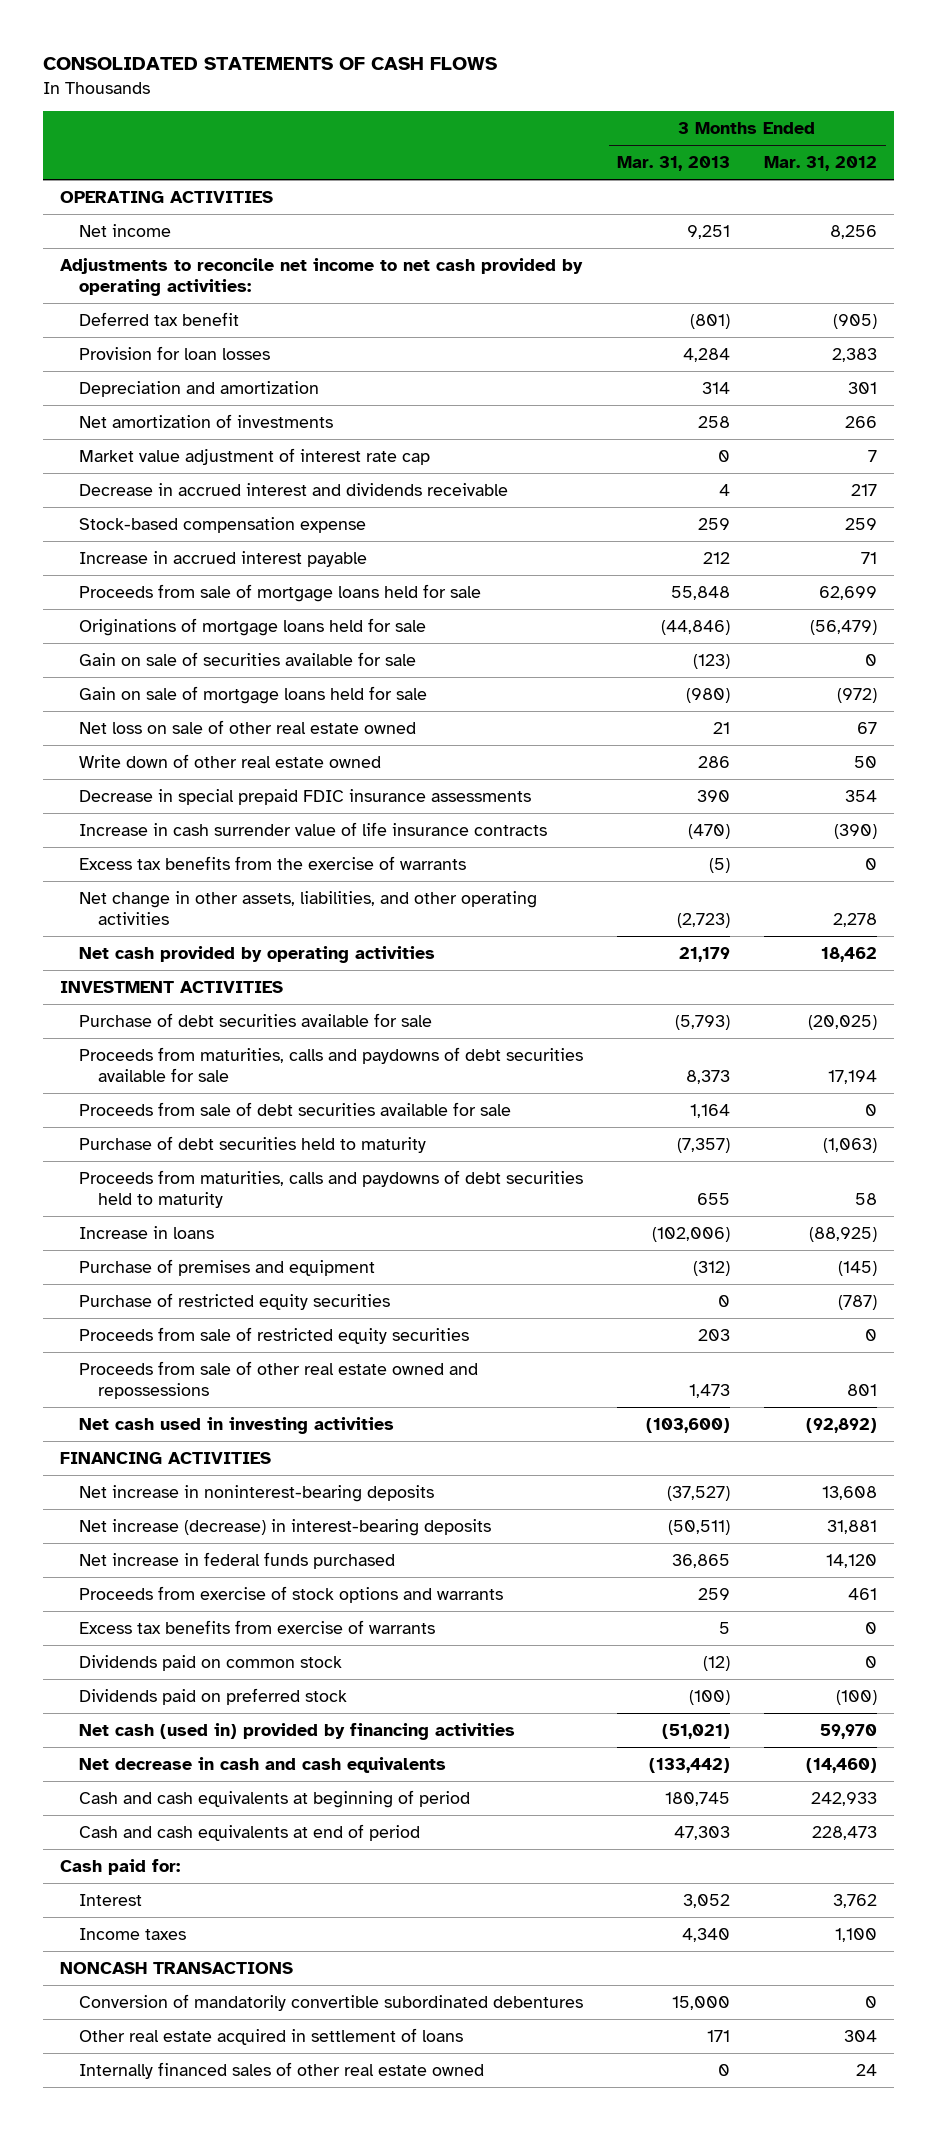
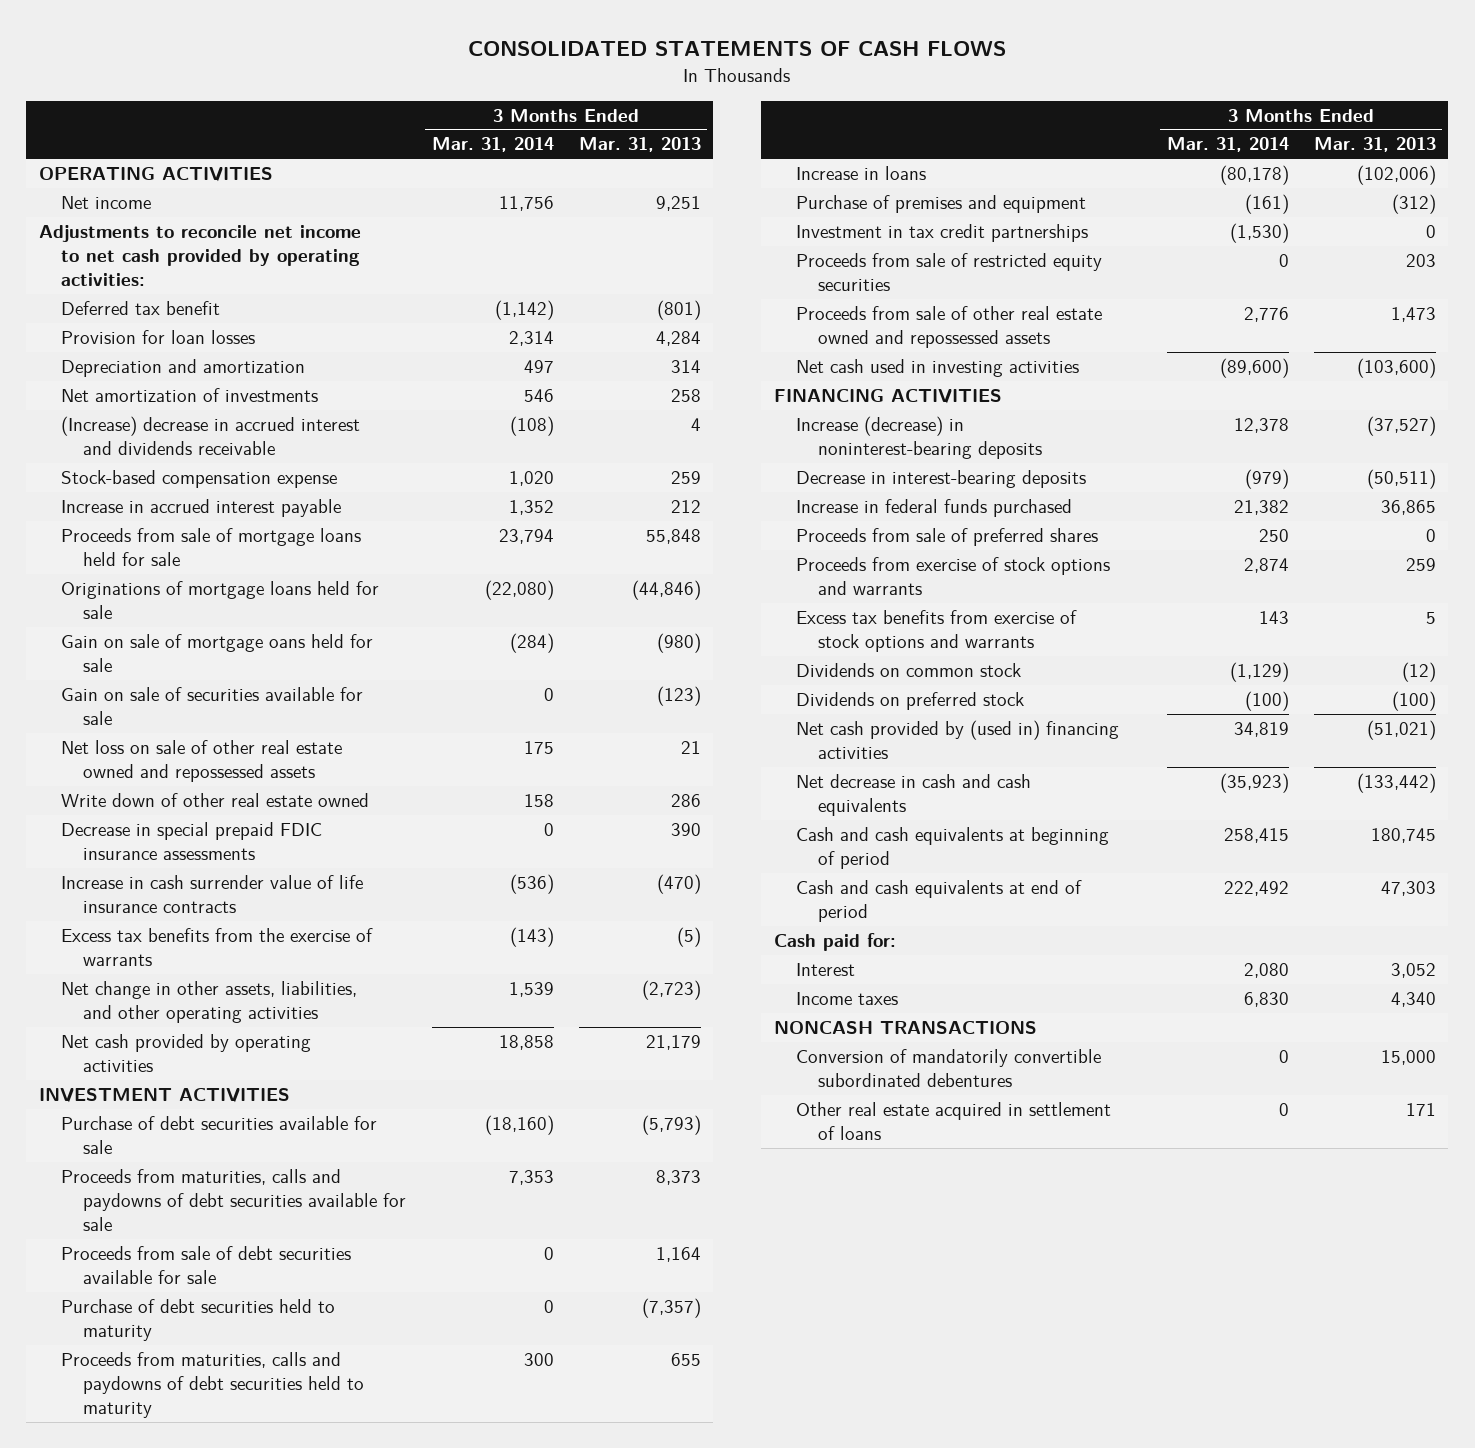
[764,156,878,172] Mar. 31, 2012 -> none
none -> [431,137,554,153] Mar. 31, 2014
[78,448,430,466] Market value adjustment of interest rate cap -> none
[78,483,508,497] Decrease in accrued interest and dividends receivable -> [61,416,361,456] (Increase) decrease in accrued interest and dividends receivable
none -> [61,634,374,673] Gain on sale of mortgage oans held for sale
[78,686,427,705] Gain on sale of mortgage loans held for sale -> none
[78,720,416,735] Net loss on sale of other real estate owned -> [61,740,343,783] Net loss on sale of other real estate owned and repossessed assets
[78,1293,390,1311] Purchase of restricted equity securities -> none
none -> [796,224,1089,243] Investment in tax credit partnerships
[78,1361,478,1399] Proceeds from sale of other real estate owned and repossessions -> [796,306,1103,349] Proceeds from sale of other real estate owned and repossessed assets
[78,1485,434,1503] Net increase in noninterest-bearing deposits -> [796,416,1043,460] Increase (decrease) in noninterest-bearing deposits
[78,1519,491,1537] Net increase (decrease) in interest-bearing deposits -> [796,470,1087,489] Decrease in interest-bearing deposits
[78,1552,395,1570] Net increase in federal funds purchased -> [796,499,1073,518] Increase in federal funds purchased
none -> [796,528,1099,547] Proceeds from sale of preferred shares
[78,1620,435,1635] Excess tax benefits from exercise of warrants -> [796,610,1078,653] Excess tax benefits from exercise of stock options and warrants
[78,1655,342,1672] Dividends paid on common stock -> [796,663,1022,678] Dividends on common stock
[78,1688,347,1706] Dividends paid on preferred stock -> [796,692,1025,711] Dividends on preferred stock
[78,1723,515,1741] Net cash (used in) provided by financing activities -> [796,720,1120,760] Net cash provided by (used in) financing activities
[78,2062,484,2080] Internally financed sales of other real estate owned -> none

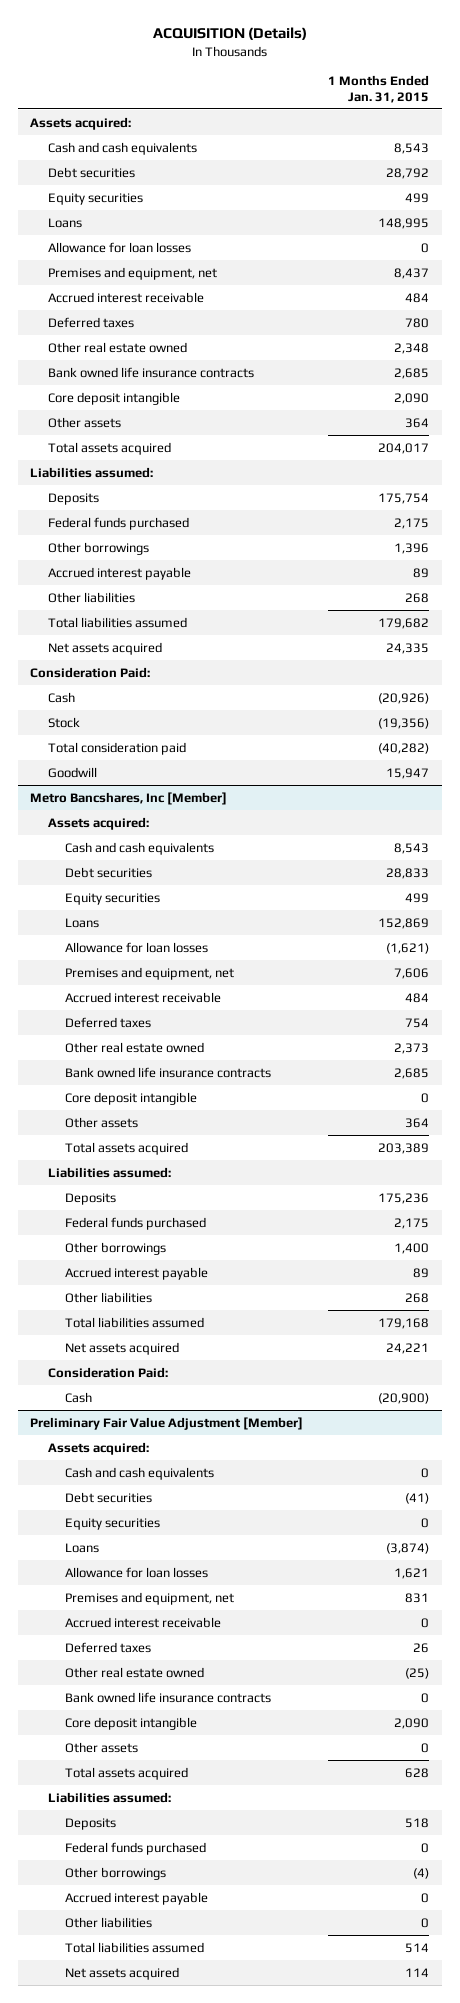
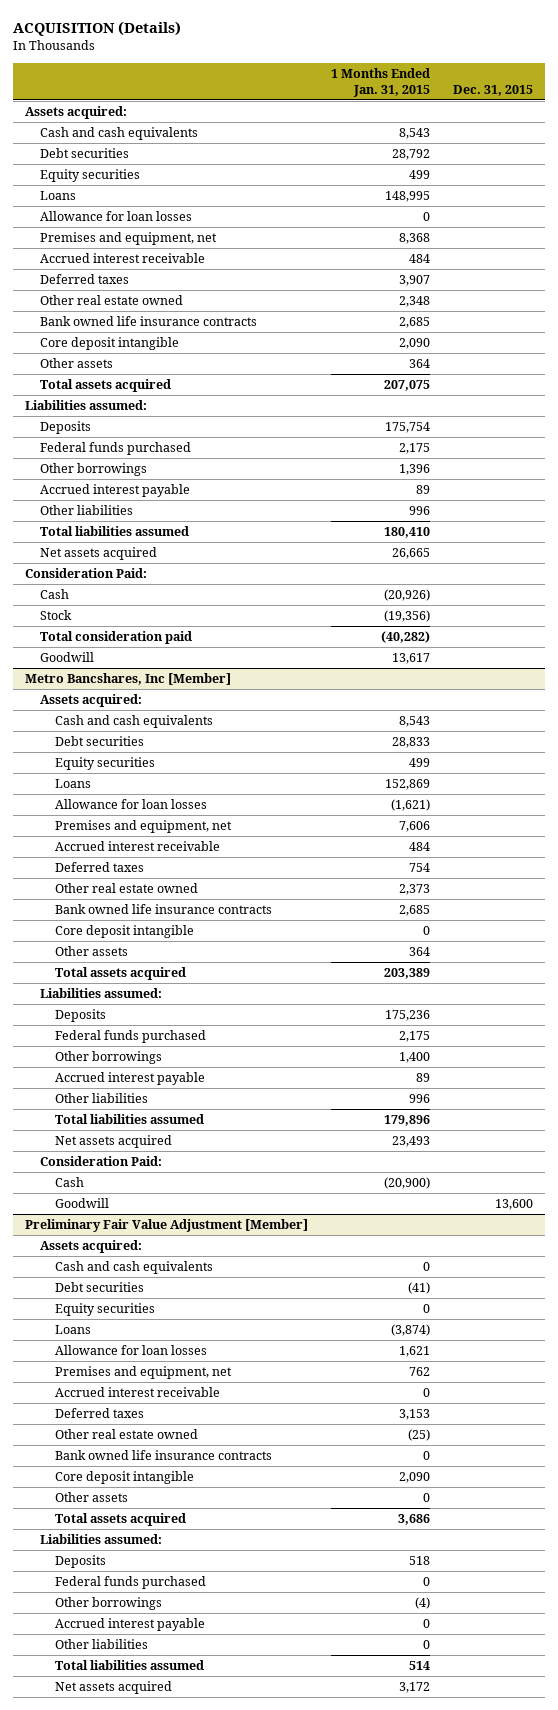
none -> [453,85,534,97] Dec. 31, 2015
[394,267,430,279] 8,437 -> [398,233,430,245] 8,368
[405,317,430,328] 780 -> [398,275,430,287] 3,907
[378,442,430,454] 204,017 -> [383,380,430,392] 207,075
[405,592,430,603] 268 -> [408,506,430,516] 996
[378,617,430,629] 179,682 -> [383,527,430,539] 180,410
[386,642,430,654] 24,335 -> [391,548,430,560] 26,665
[386,767,430,779] 15,947 -> [391,653,430,665] 13,617
[405,1292,430,1303] 268 -> [408,1094,430,1104] 996
[378,1317,430,1329] 179,168 -> [383,1115,430,1127] 179,896
[386,1342,430,1354] 24,221 -> [391,1136,430,1148] 23,493
none -> [54,1198,109,1209] Goodwill
[405,1592,430,1603] 831 -> [408,1367,430,1377] 762
[413,1642,430,1653] 26 -> [398,1409,430,1421] 3,153
[405,1767,430,1778] 628 -> [397,1514,430,1526] 3,686
[405,1967,430,1977] 114 -> [398,1682,430,1694] 3,172

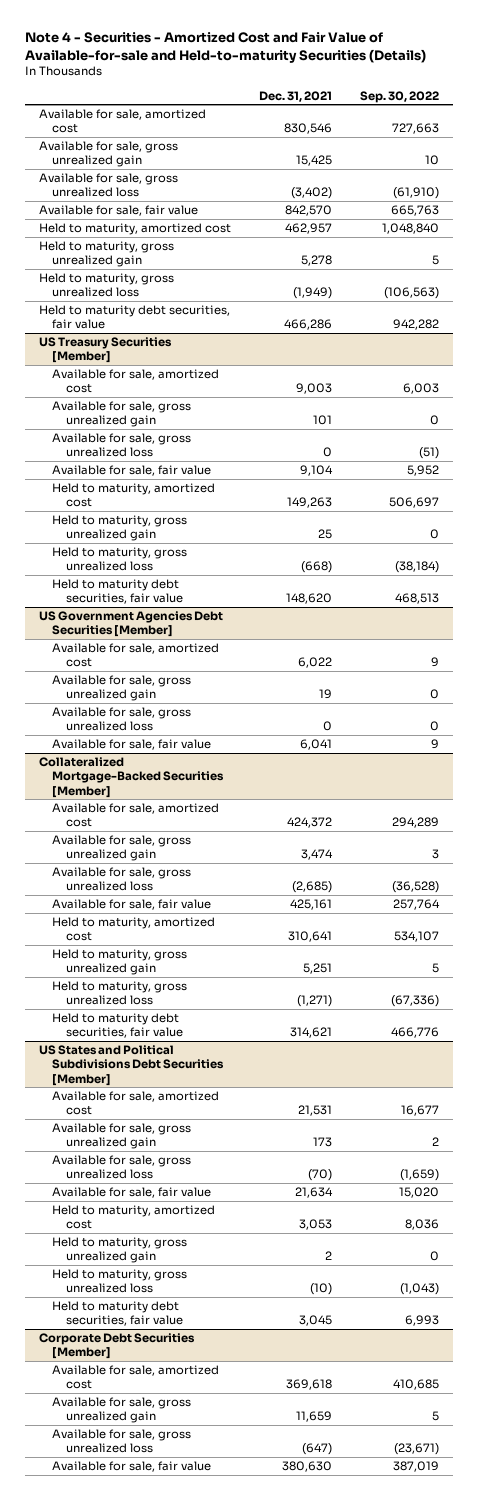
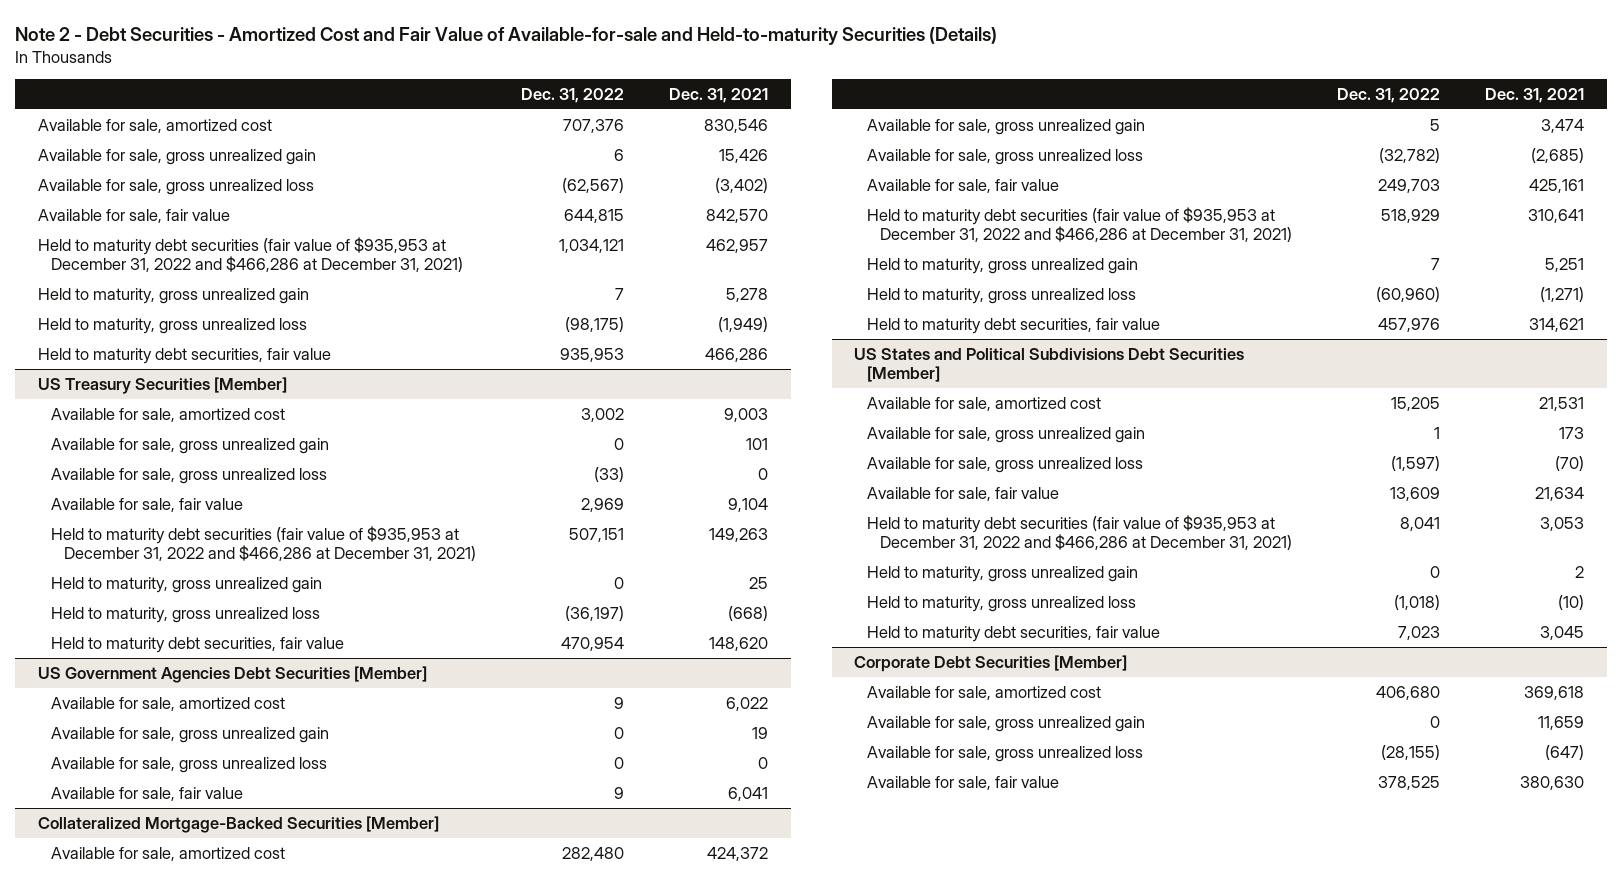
[24,32,426,64] Note 4 - Securities - Amortized Cost and Fair Value of Available-for-sale and Held-to-maturity Securities (Details) -> [15,26,998,45] Note 2 - Debt Securities - Amortized Cost and Fair Value of Available-for-sale and Held-to-maturity Securities (Details)
[360,90,440,103] Sep. 30, 2022 -> none
none -> [521,87,625,103] Dec. 31, 2022
[295,155,332,167] 15,425 -> [719,148,769,163] 15,426
[38,222,231,235] Held to maturity, amortized cost -> [37,236,463,272] Held to maturity debt securities (fair value of $935,953 at December 31, 2022 and $466,286 at December 31, 2021)
[52,482,216,508] Held to maturity, amortized cost -> [50,525,477,561] Held to maturity debt securities (fair value of $935,953 at December 31, 2022 and $466,286 at December 31, 2021)
[52,916,216,942] Held to maturity, amortized cost -> [867,206,1293,242] Held to maturity debt securities (fair value of $935,953 at December 31, 2022 and $466,286 at December 31, 2021)
[52,1204,216,1230] Held to maturity, amortized cost -> [867,514,1293,550] Held to maturity debt securities (fair value of $935,953 at December 31, 2022 and $466,286 at December 31, 2021)

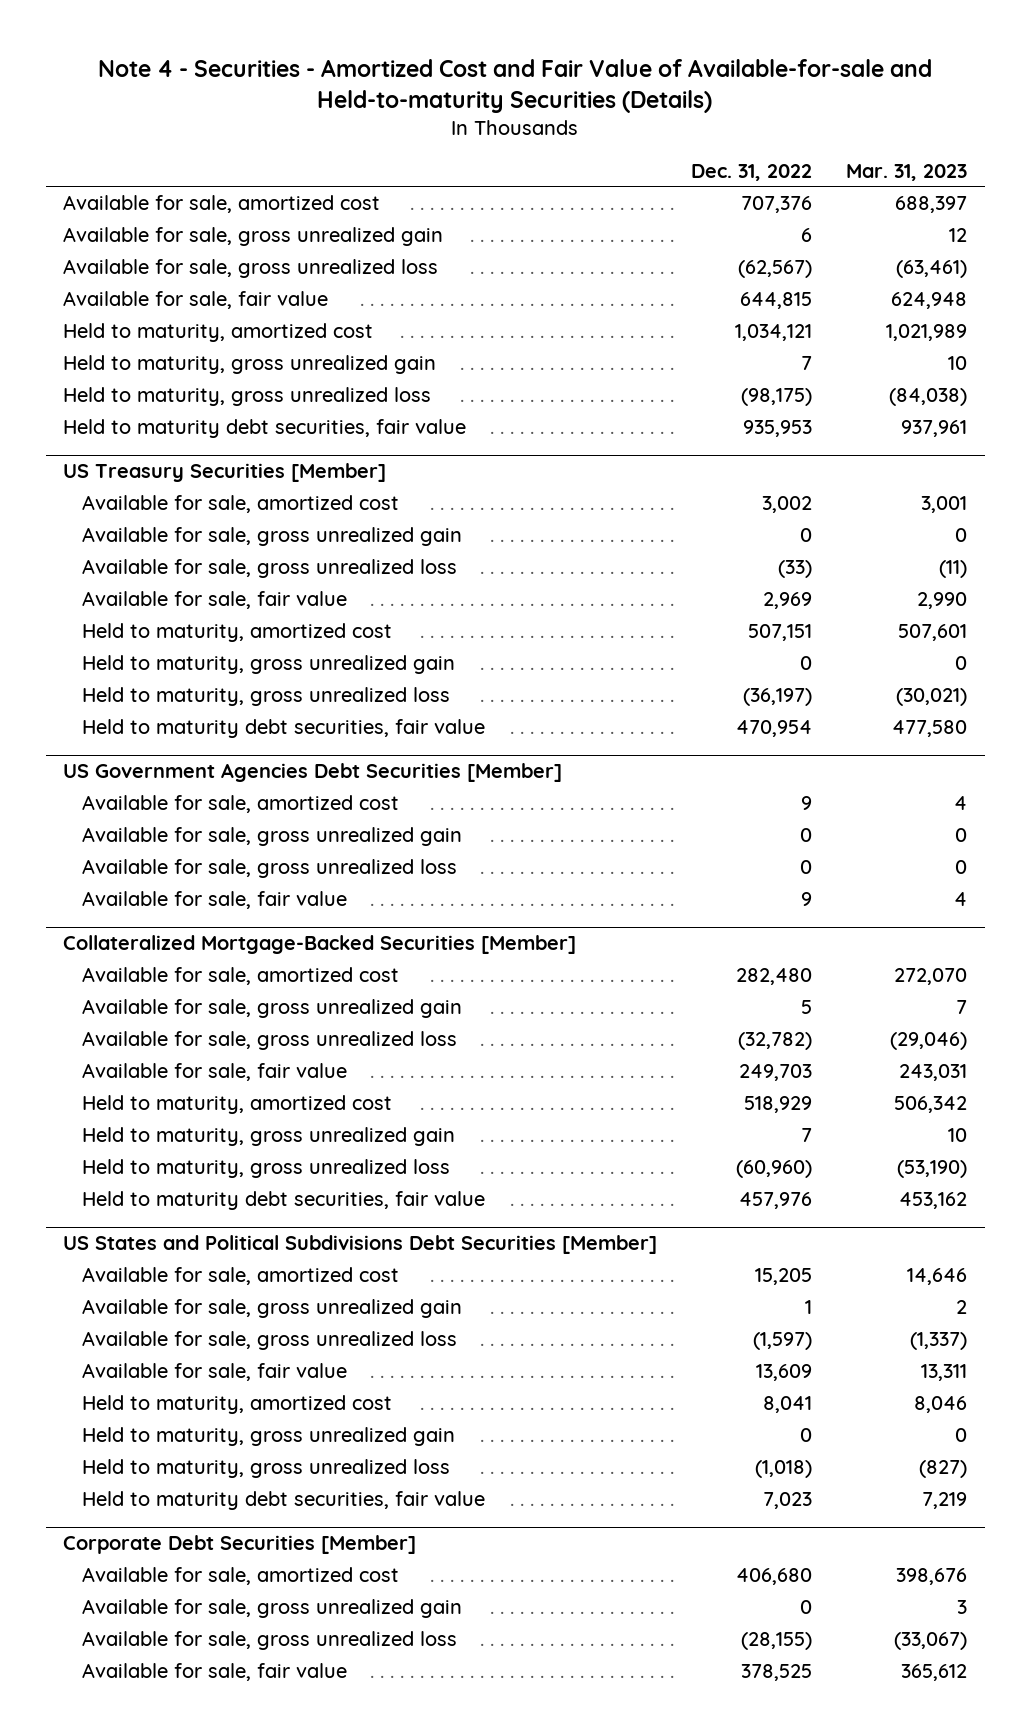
[15,26,998,45] Note 2 - Debt Securities - Amortized Cost and Fair Value of Available-for-sale and Held-to-maturity Securities (Details) -> [98,58,933,113] Note 4 - Securities - Amortized Cost and Fair Value of Available-for-sale and Held-to-maturity Securities (Details)
[669,87,769,103] Dec. 31, 2021 -> none
none -> [846,163,968,181] Mar. 31, 2023
[37,236,463,272] Held to maturity debt securities (fair value of $935,953 at December 31, 2022 and $466,286 at December 31, 2021) -> [62,322,373,342] Held to maturity, amortized cost
[50,525,477,561] Held to maturity debt securities (fair value of $935,953 at December 31, 2022 and $466,286 at December 31, 2021) -> [81,622,392,642] Held to maturity, amortized cost
[867,206,1293,242] Held to maturity debt securities (fair value of $935,953 at December 31, 2022 and $466,286 at December 31, 2021) -> [81,1094,392,1114] Held to maturity, amortized cost
[867,514,1293,550] Held to maturity debt securities (fair value of $935,953 at December 31, 2022 and $466,286 at December 31, 2021) -> [81,1394,392,1414] Held to maturity, amortized cost

